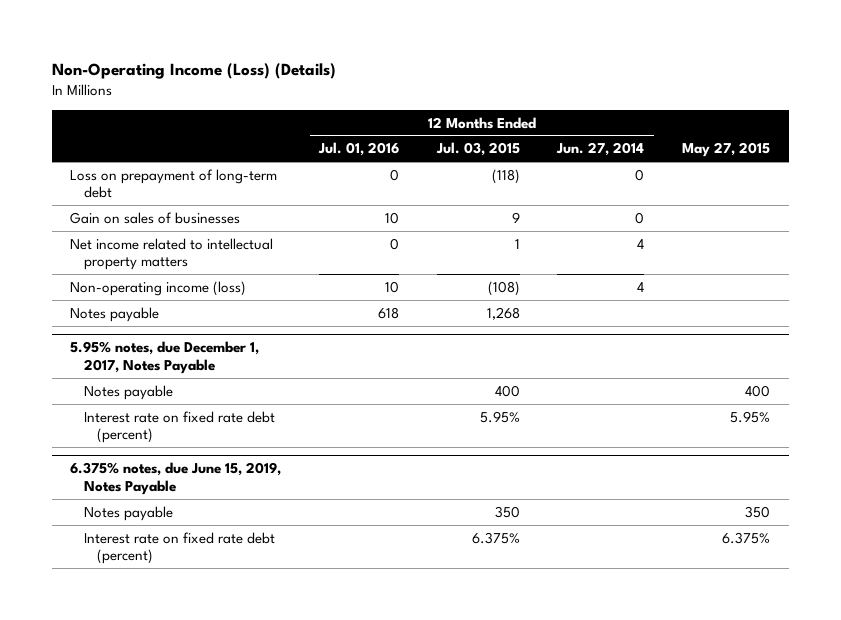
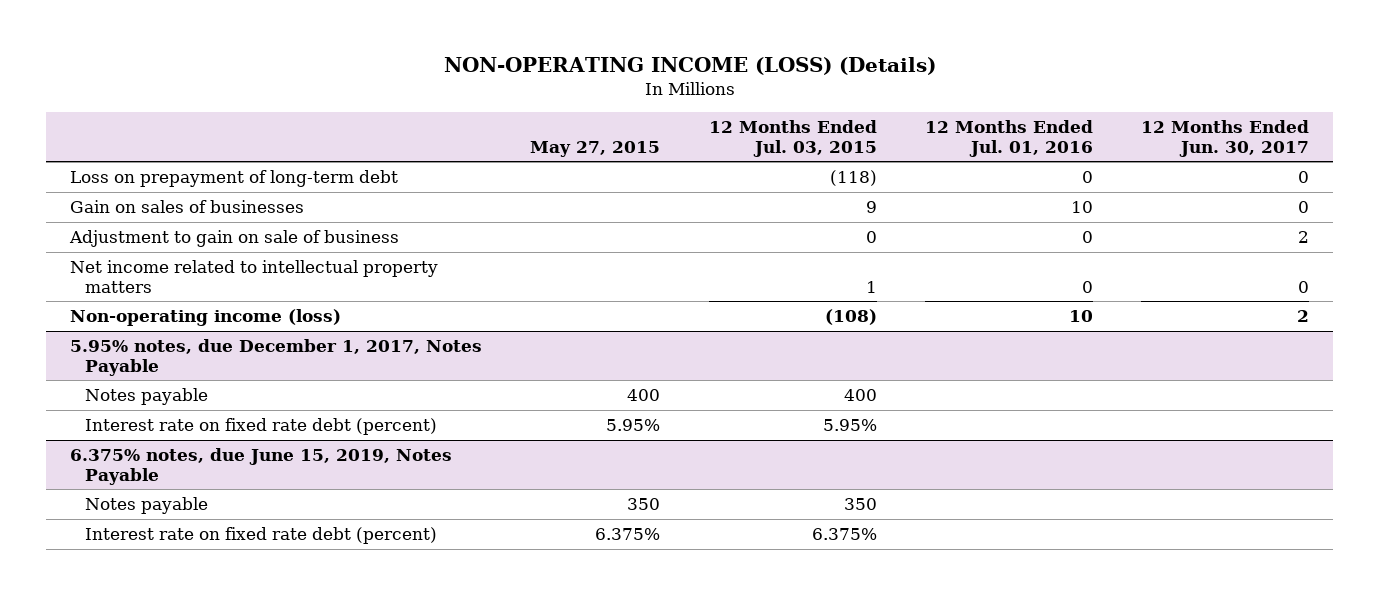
[51,62,336,79] Non-Operating Income (Loss) (Details) -> [443,57,936,76] NON-OPERATING INCOME (LOSS) (Details)
[556,142,645,157] Jun. 27, 2014 -> none
none -> [1140,120,1309,157] 12 Months Ended Jun. 30, 2017
none -> [69,230,400,248] Adjustment to gain on sale of business
[70,306,160,322] Notes payable -> none

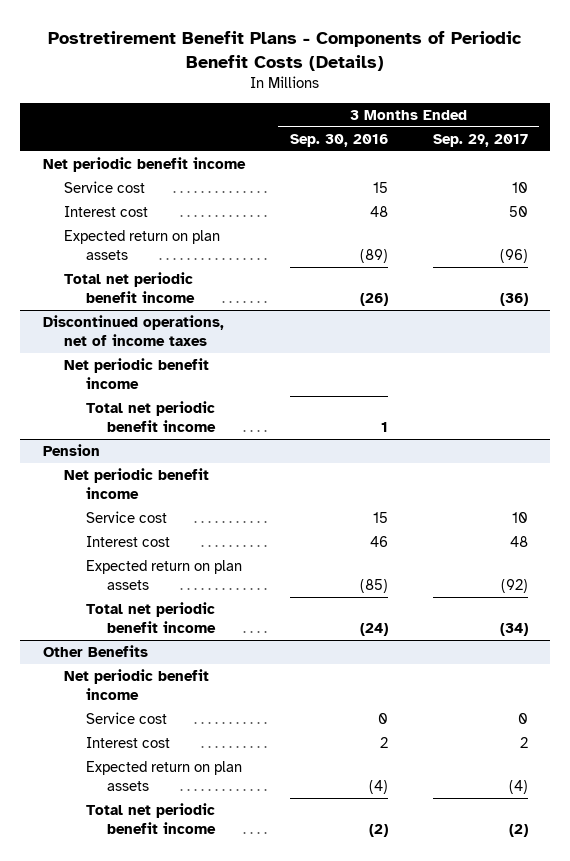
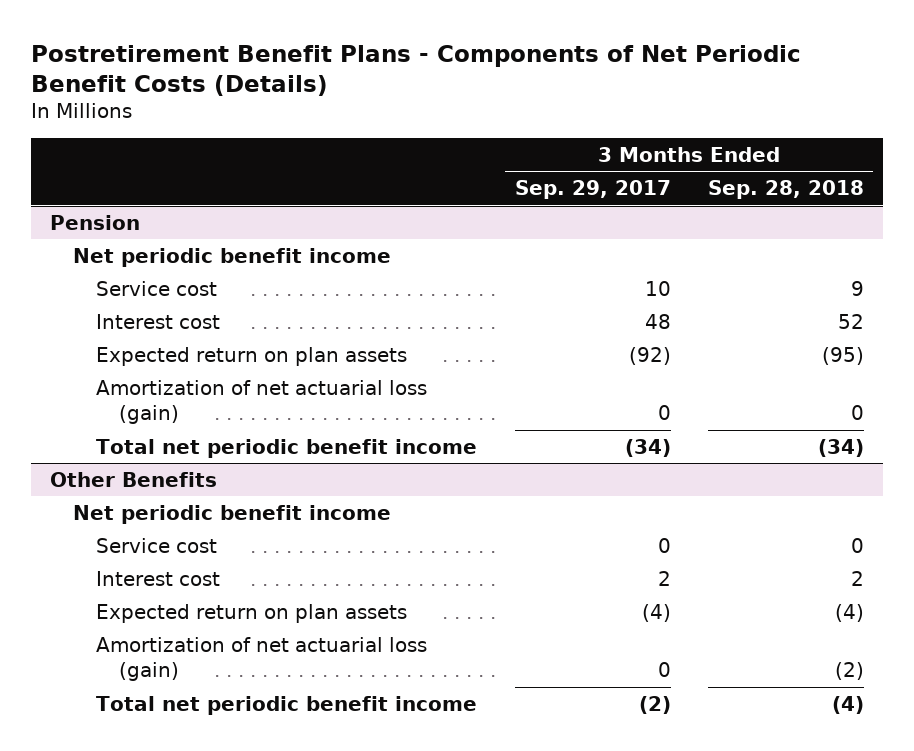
[48,30,523,71] Postretirement Benefit Plans - Components of Periodic Benefit Costs (Details) -> [31,44,802,96] Postretirement Benefit Plans - Components of Net Periodic Benefit Costs (Details)
[289,133,388,147] Sep. 30, 2016 -> none
none -> [708,180,865,200] Sep. 28, 2018
[42,157,246,173] Net periodic benefit income -> none
[64,181,146,194] Service cost -> none
[64,206,149,218] Interest cost -> none
[64,230,221,260] Expected return on plan assets -> none
[64,272,195,303] Total net periodic benefit income -> none
[42,315,224,346] Discontinued operations, net of income taxes -> none
[64,358,210,389] Net periodic benefit income -> none
[85,401,217,432] Total net periodic benefit income -> none
none -> [96,379,428,425] Amortization of net actuarial loss (gain)
none -> [96,636,428,682] Amortization of net actuarial loss (gain)

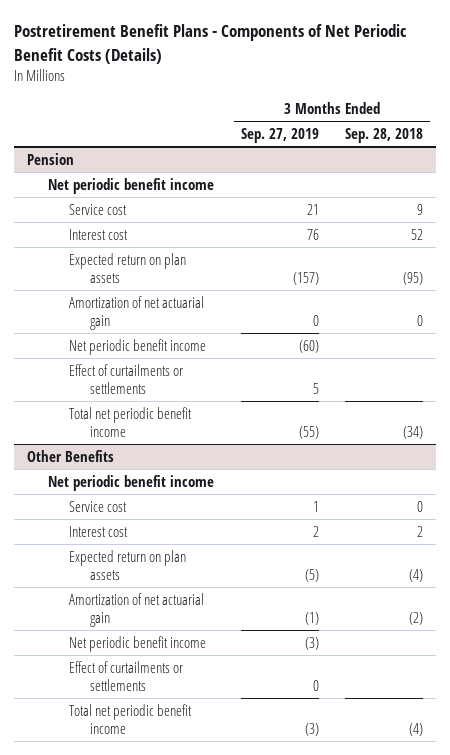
[514,180,671,200] Sep. 29, 2017 -> none
none -> [240,127,319,143] Sep. 27, 2019
[96,379,428,425] Amortization of net actuarial loss (gain) -> [69,295,205,331] Amortization of net actuarial gain
none -> [69,338,207,355] Net periodic benefit income
none -> [69,363,184,395] Effect of curtailments or settlements
[96,636,428,682] Amortization of net actuarial loss (gain) -> [69,592,205,628] Amortization of net actuarial gain
none -> [69,635,207,652] Net periodic benefit income
none -> [69,660,184,692] Effect of curtailments or settlements

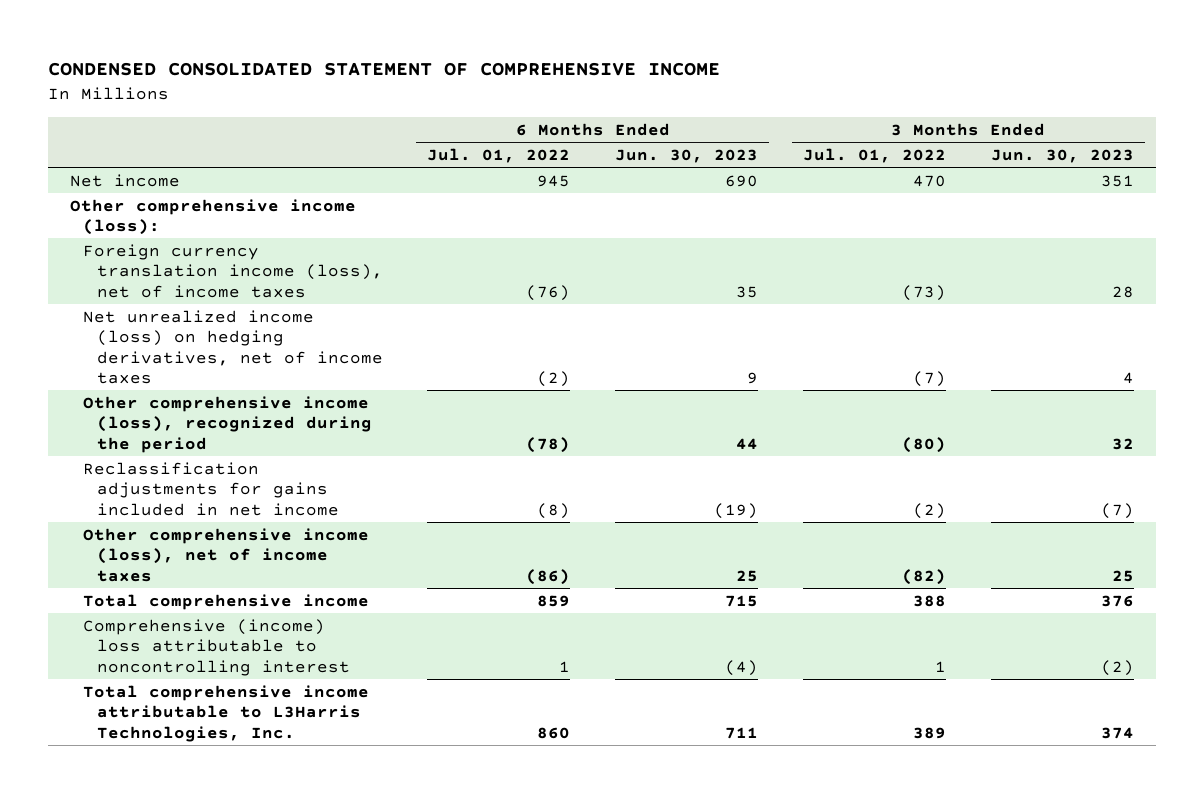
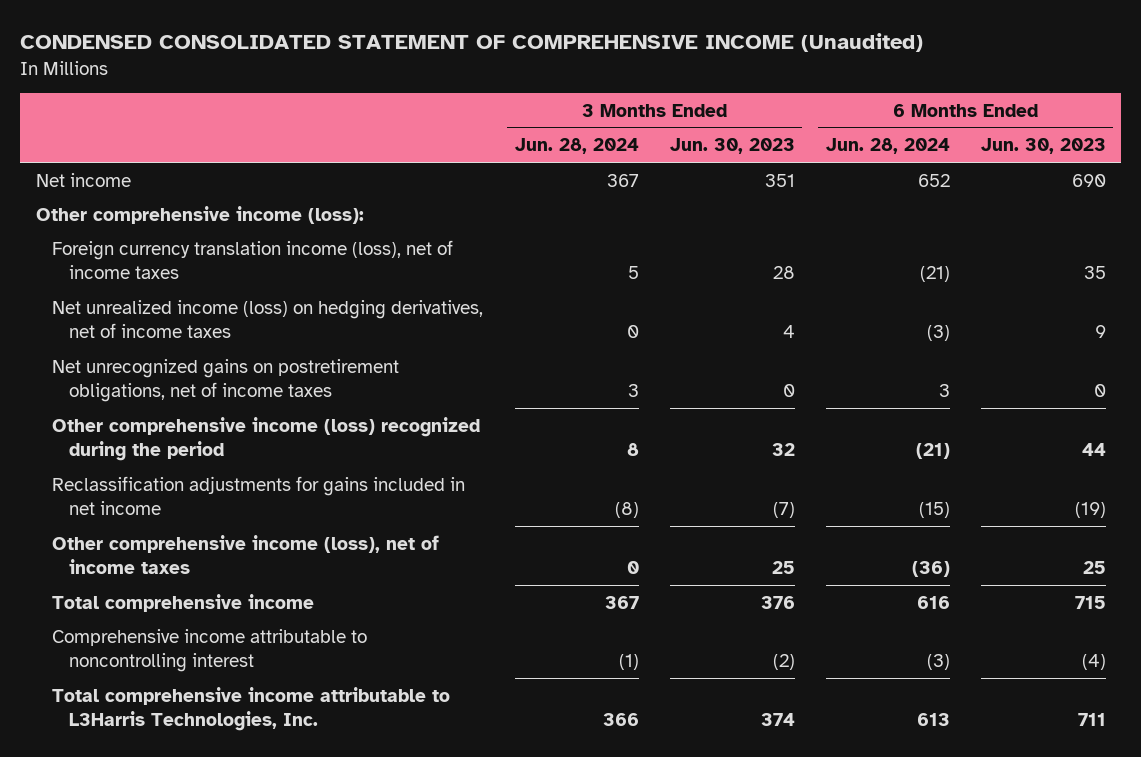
[47,62,720,77] CONDENSED CONSOLIDATED STATEMENT OF COMPREHENSIVE INCOME -> [20,33,924,53] CONDENSED CONSOLIDATED STATEMENT OF COMPREHENSIVE INCOME (Unaudited)
[427,147,571,163] Jul. 01, 2022 -> none
[803,147,947,163] Jul. 01, 2022 -> none
none -> [514,138,639,155] Jun. 28, 2024
none -> [825,138,950,155] Jun. 28, 2024
none -> [52,358,400,402] Net unrecognized gains on postretirement obligations, net of income taxes
[83,395,372,453] Other comprehensive income (loss), recognized during the period -> [52,416,481,461] Other comprehensive income (loss) recognized during the period
[83,618,350,676] Comprehensive (income) loss attributable to noncontrolling interest -> [52,628,368,672] Comprehensive income attributable to noncontrolling interest

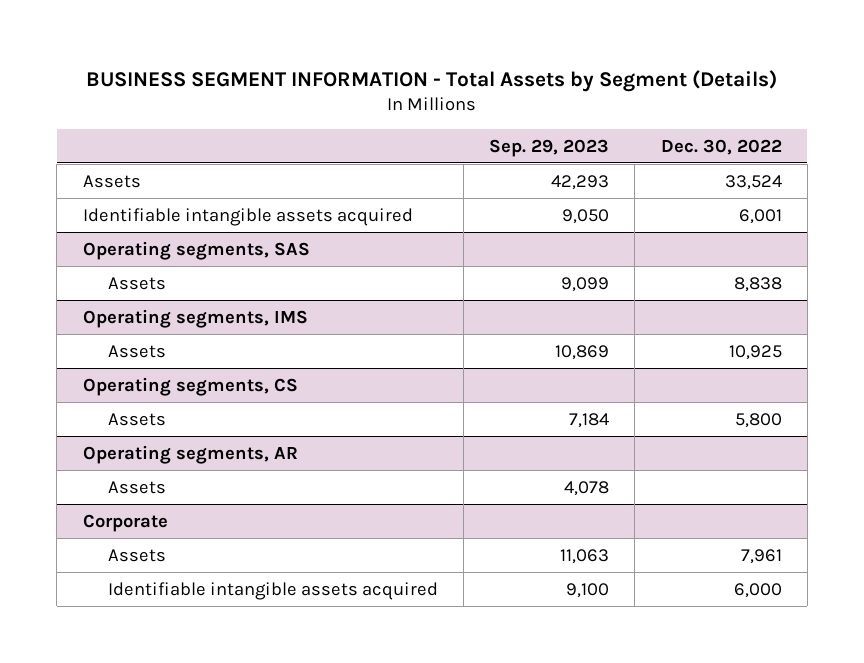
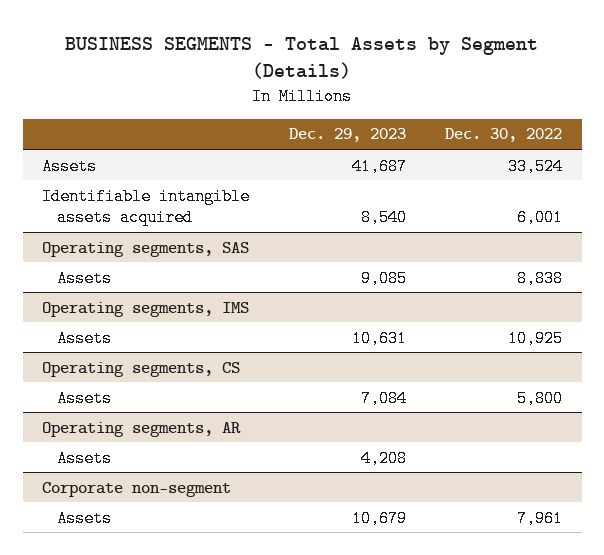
[86,69,778,92] BUSINESS SEGMENT INFORMATION - Total Assets by Segment (Details) -> [65,37,539,80] BUSINESS SEGMENTS - Total Assets by Segment (Details)
[489,138,610,157] Sep. 29, 2023 -> none
none -> [288,128,406,143] Dec. 29, 2023
[82,513,168,532] Corporate -> [42,481,232,497] Corporate non-segment
[107,581,438,600] Identifiable intangible assets acquired -> none

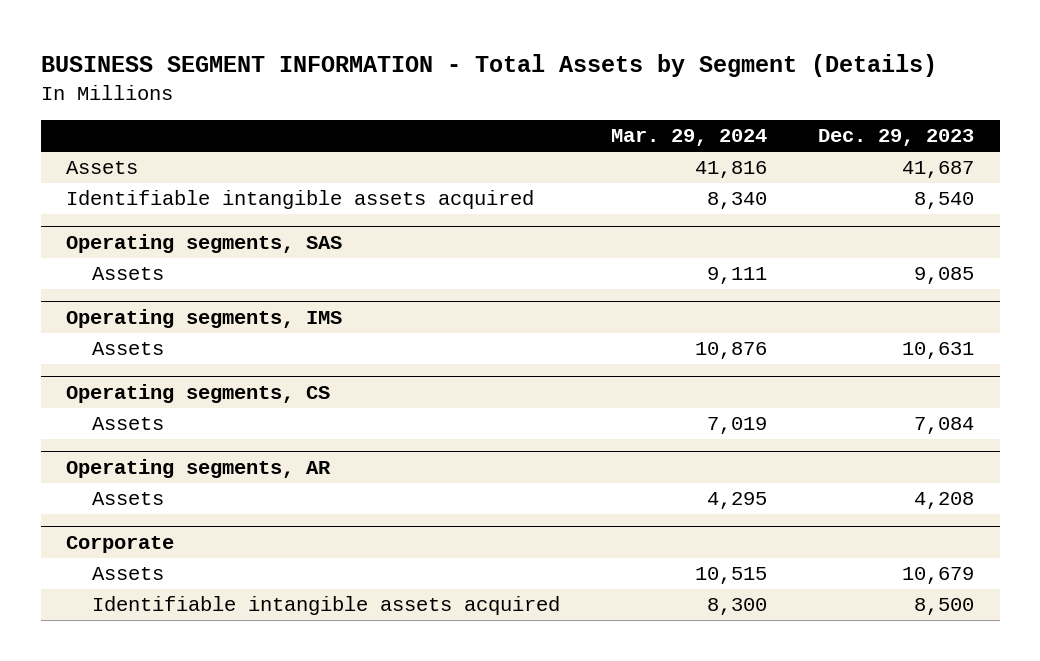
[65,37,539,80] BUSINESS SEGMENTS - Total Assets by Segment (Details) -> [40,54,937,78] BUSINESS SEGMENT INFORMATION - Total Assets by Segment (Details)
[444,128,562,143] Dec. 30, 2022 -> none
none -> [610,129,767,147] Mar. 29, 2024
[42,481,232,497] Corporate non-segment -> [66,535,175,553] Corporate
none -> [91,596,560,616] Identifiable intangible assets acquired

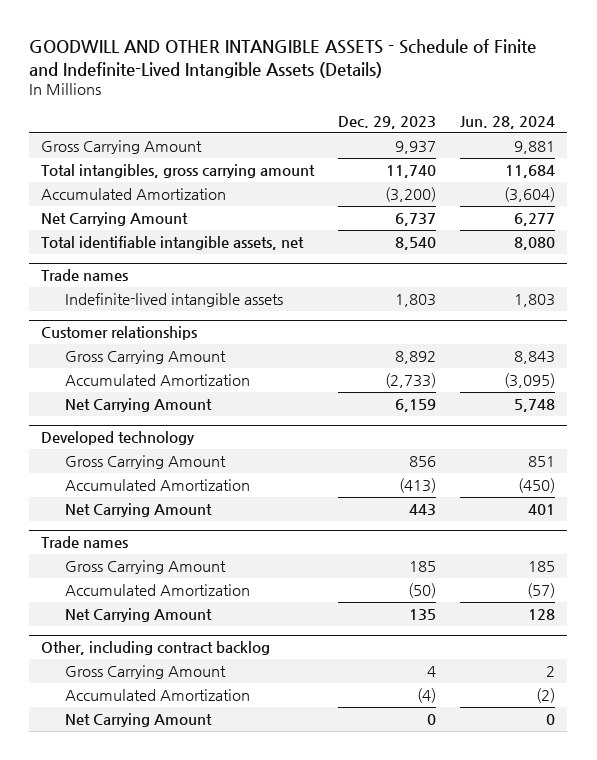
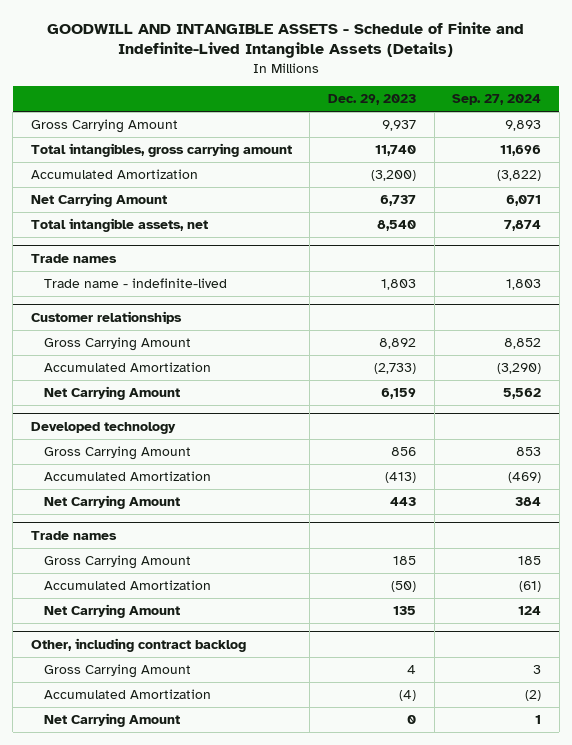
[29,38,537,78] GOODWILL AND OTHER INTANGIBLE ASSETS - Schedule of Finite and Indefinite-Lived Intangible Assets (Details) -> [47,21,525,59] GOODWILL AND INTANGIBLE ASSETS - Schedule of Finite and Indefinite-Lived Intangible Assets (Details)
[460,116,556,130] Jun. 28, 2024 -> none
none -> [452,94,542,106] Sep. 27, 2024
[41,235,305,250] Total identifiable intangible assets, net -> [30,218,208,233] Total intangible assets, net
[64,292,283,307] Indefinite-lived intangible assets -> [44,278,228,289] Trade name - indefinite-lived

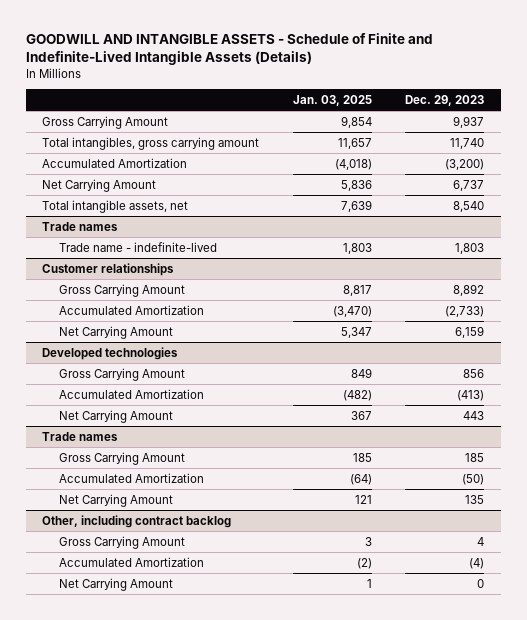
[452,94,542,106] Sep. 27, 2024 -> none
none -> [292,95,372,107] Jan. 03, 2025
[30,421,176,434] Developed technology -> [42,346,179,360] Developed technologies

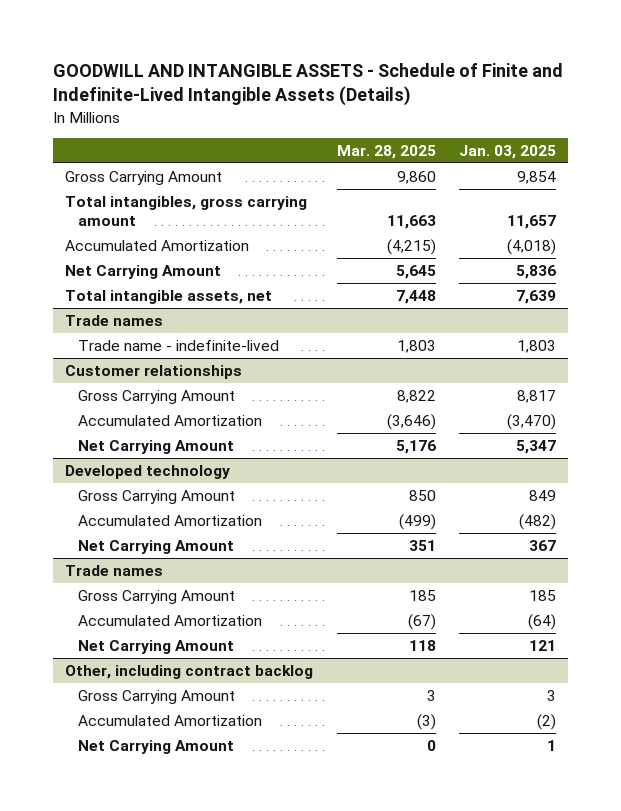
[405,95,485,107] Dec. 29, 2023 -> none
none -> [336,145,436,160] Mar. 28, 2025
[42,346,179,360] Developed technologies -> [64,464,230,479] Developed technology

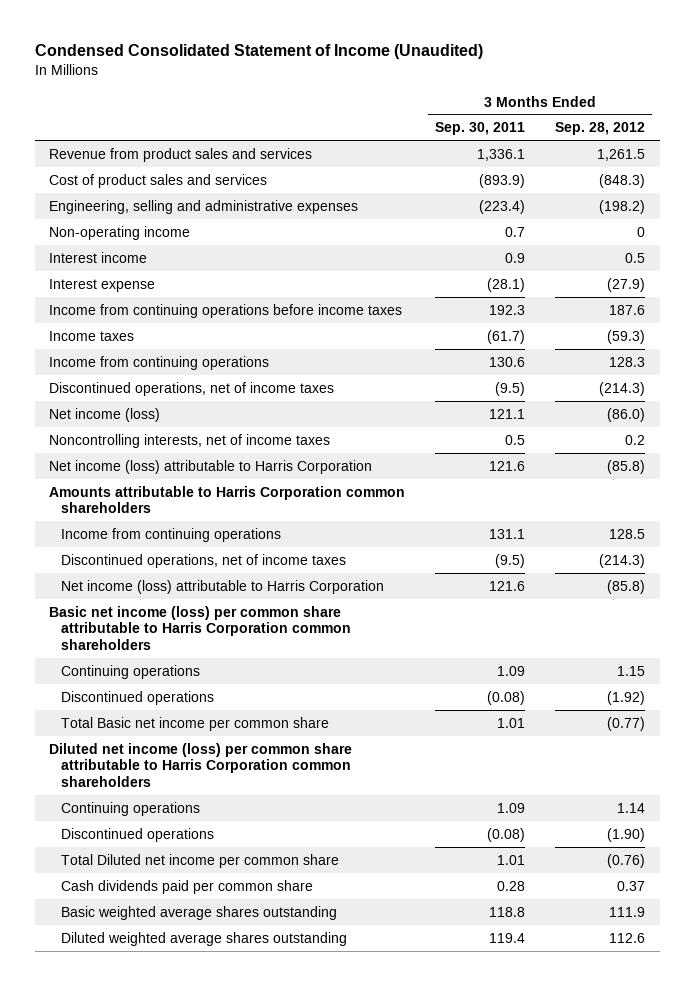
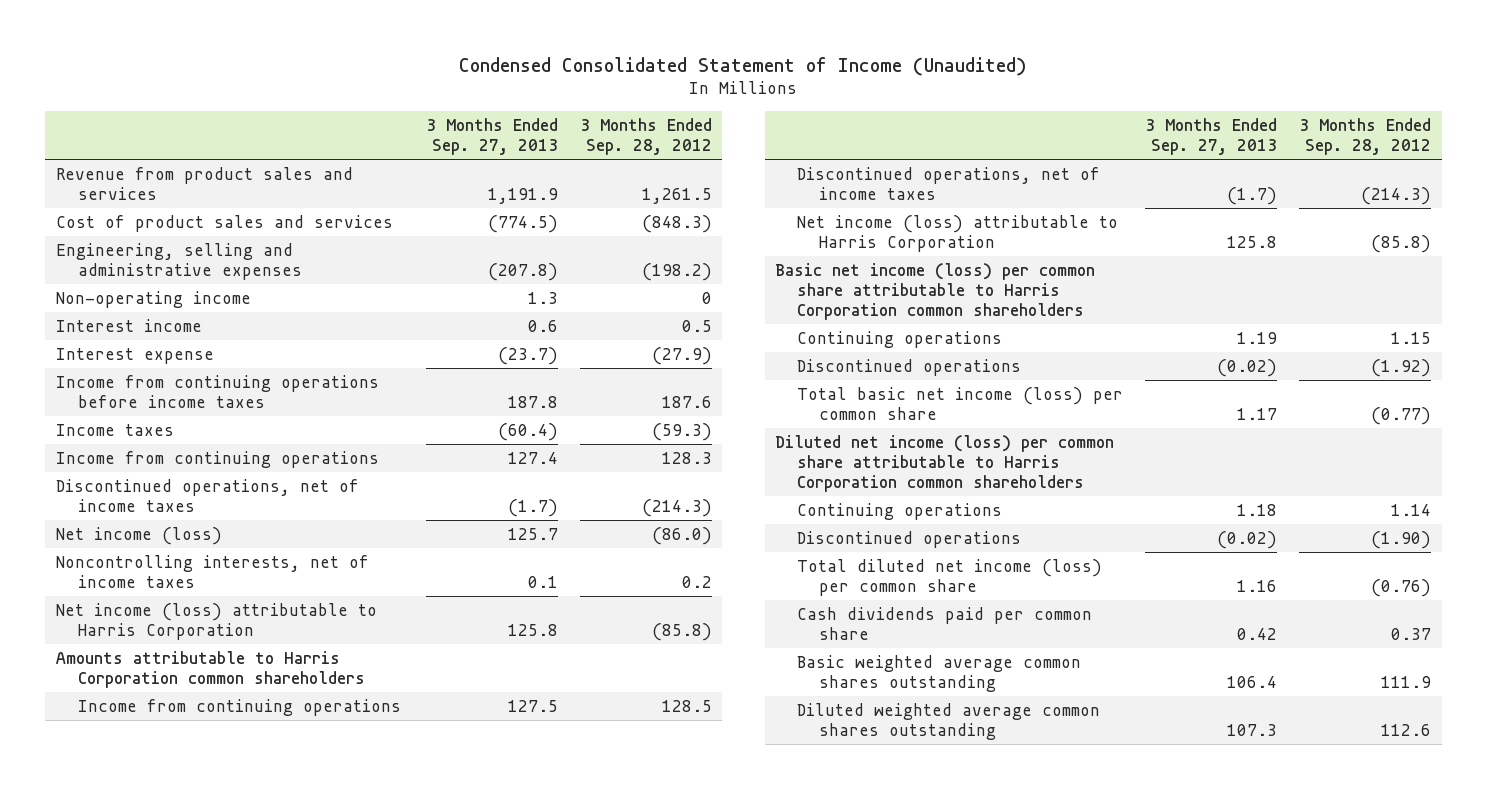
[435,122,526,136] Sep. 30, 2011 -> none
none -> [425,118,558,156] 3 Months Ended Sep. 27, 2013
[60,716,329,731] Total Basic net income per common share -> [797,387,1124,420] Total basic net income (loss) per common share
[60,853,339,868] Total Diluted net income per common share -> [797,559,1103,596] Total diluted net income (loss) per common share
[60,905,337,920] Basic weighted average shares outstanding -> [797,655,1082,692] Basic weighted average common shares outstanding
[60,931,347,946] Diluted weighted average shares outstanding -> [797,703,1101,740] Diluted weighted average common shares outstanding

